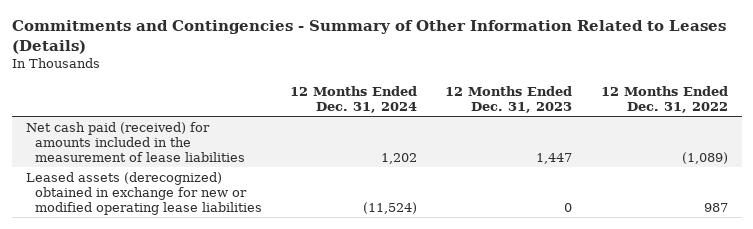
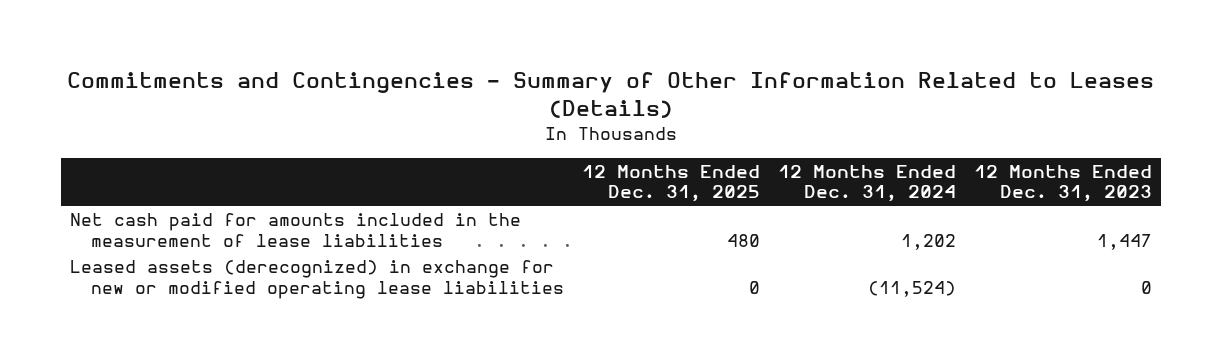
[600,85,728,113] 12 Months Ended Dec. 31, 2022 -> none
none -> [581,164,760,203] 12 Months Ended Dec. 31, 2025
[25,121,246,162] Net cash paid (received) for amounts included in the measurement of lease liabilities -> [69,213,521,247] Net cash paid for amounts included in the measurement of lease liabilities
[25,171,263,215] Leased assets (derecognized) obtained in exchange for new or modified operating lease liabilities -> [69,260,564,299] Leased assets (derecognized) in exchange for new or modified operating lease liabilities

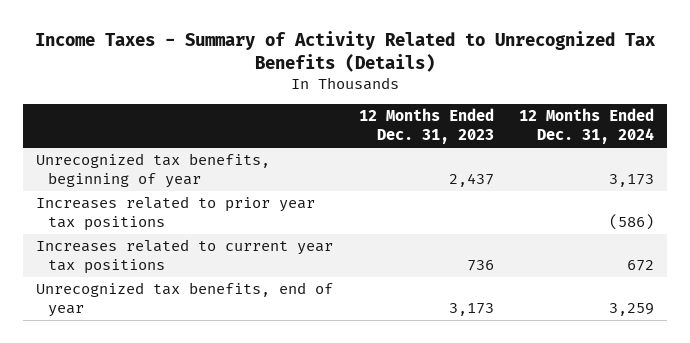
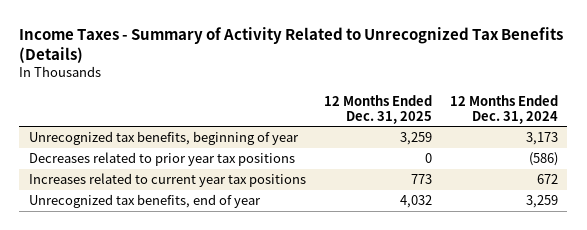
[358,108,494,145] 12 Months Ended Dec. 31, 2023 -> none
none -> [323,94,432,124] 12 Months Ended Dec. 31, 2025
[36,196,316,232] Increases related to prior year tax positions -> [28,152,295,167] Decreases related to prior year tax positions

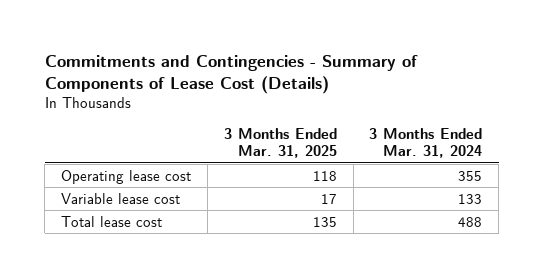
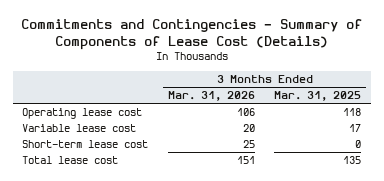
[369,128,483,159] 3 Months Ended Mar. 31, 2024 -> none
none -> [167,91,255,102] Mar. 31, 2026
none -> [22,140,149,149] Short-term lease cost

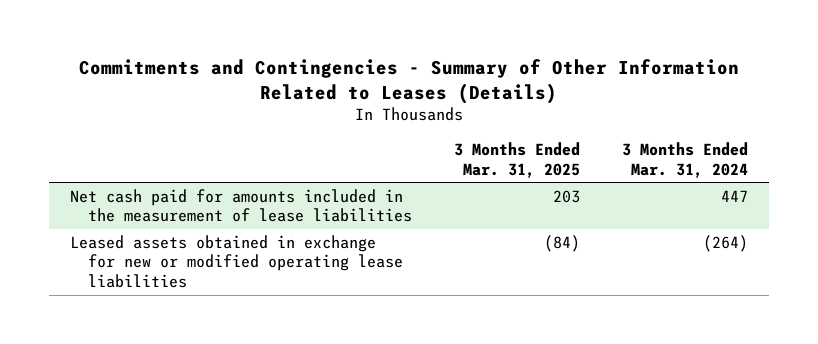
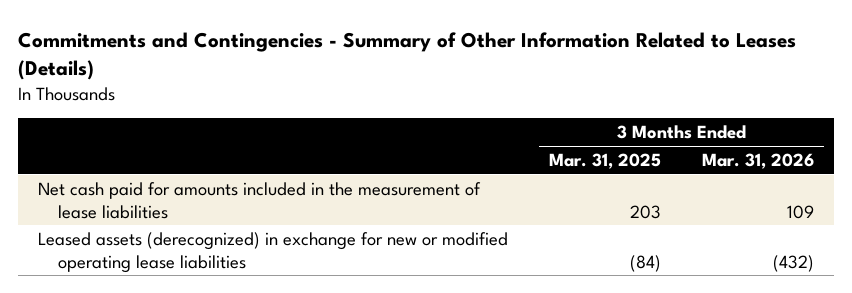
[622,142,749,178] 3 Months Ended Mar. 31, 2024 -> none
none -> [701,153,814,170] Mar. 31, 2026
[70,234,404,289] Leased assets obtained in exchange for new or modified operating lease liabilities -> [38,231,509,273] Leased assets (derecognized) in exchange for new or modified operating lease liabilities

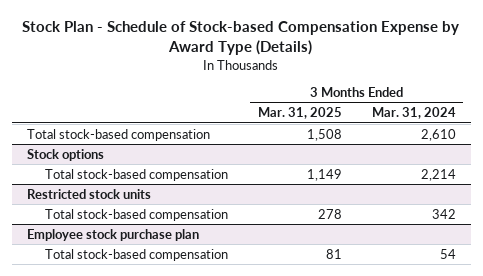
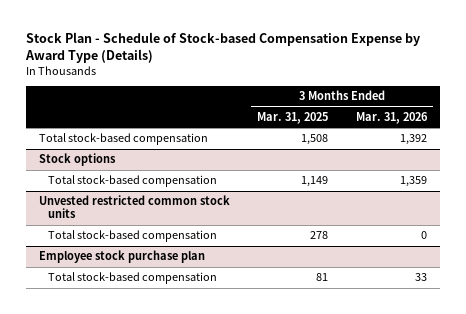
[371,107,456,120] Mar. 31, 2024 -> none
none -> [355,111,428,124] Mar. 31, 2026
[27,188,152,199] Restricted stock units -> [39,195,231,219] Unvested restricted common stock units

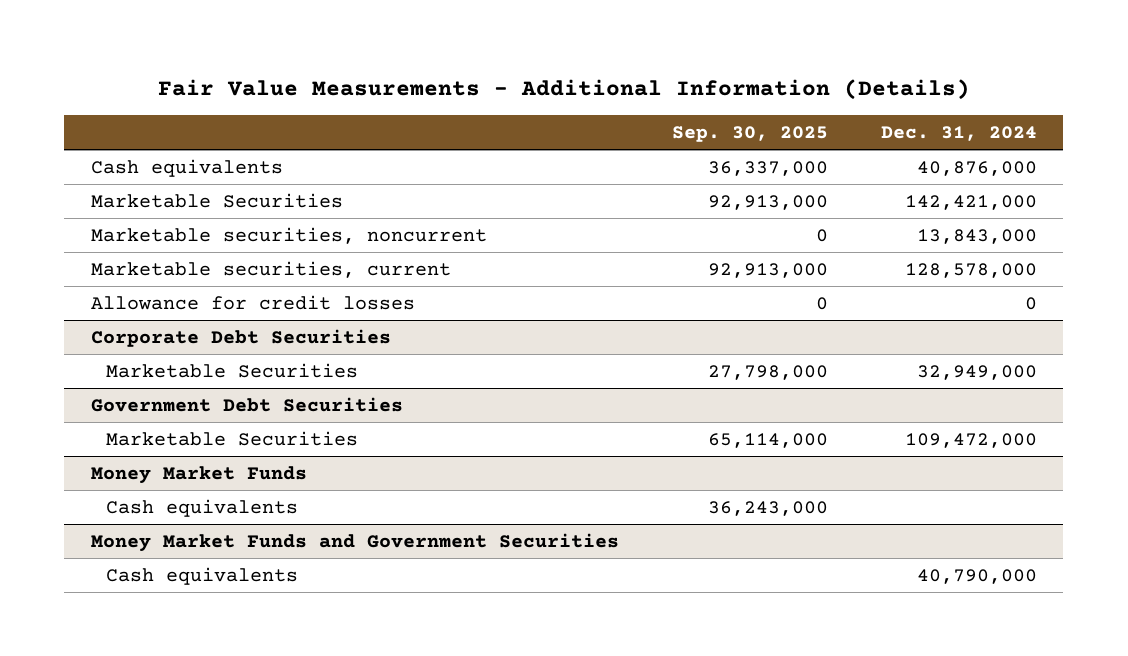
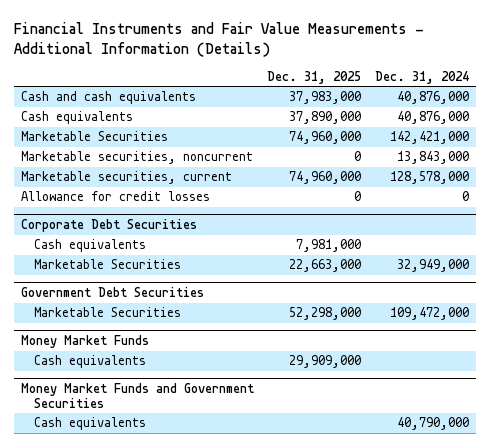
[157,79,970,101] Fair Value Measurements - Additional Information (Details) -> [13,21,424,57] Financial Instruments and Fair Value Measurements - Additional Information (Details)
[671,126,828,143] Sep. 30, 2025 -> none
none -> [267,70,362,84] Dec. 31, 2025
none -> [20,91,196,105] Cash and cash equivalents
none -> [34,239,147,253] Cash equivalents

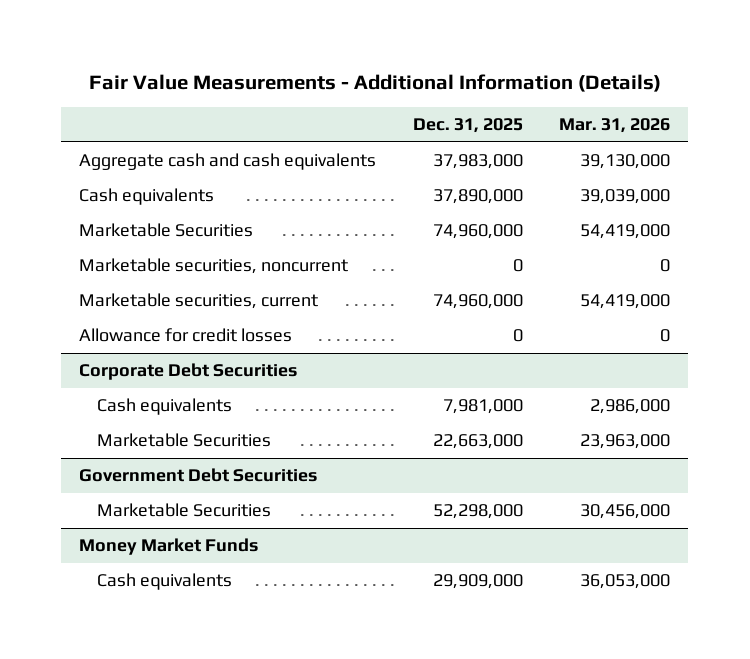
[13,21,424,57] Financial Instruments and Fair Value Measurements - Additional Information (Details) -> [88,73,661,92] Fair Value Measurements - Additional Information (Details)
[374,70,469,84] Dec. 31, 2024 -> none
none -> [559,117,671,133] Mar. 31, 2026
[20,91,196,105] Cash and cash equivalents -> [79,153,377,171] Aggregate cash and cash equivalents
[20,382,254,408] Money Market Funds and Government Securities -> none
[34,417,147,431] Cash equivalents -> none

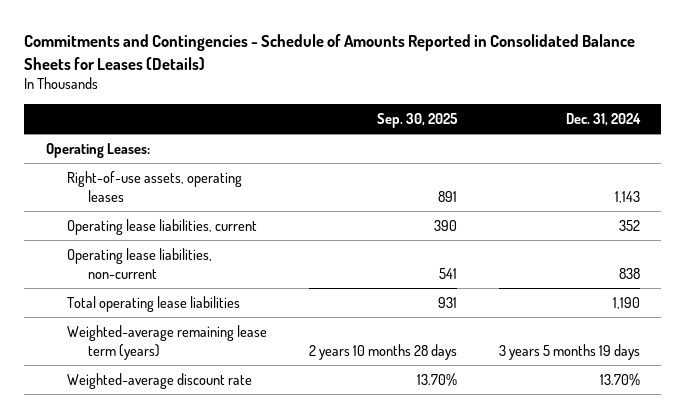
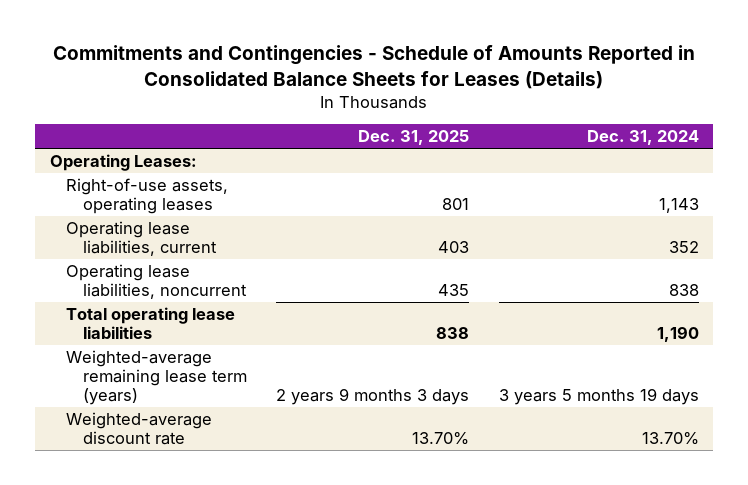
[376,112,458,128] Sep. 30, 2025 -> none
none -> [358,130,470,146] Dec. 31, 2025
[66,248,212,279] Operating lease liabilities, non-current -> [66,264,248,300] Operating lease liabilities, noncurrent

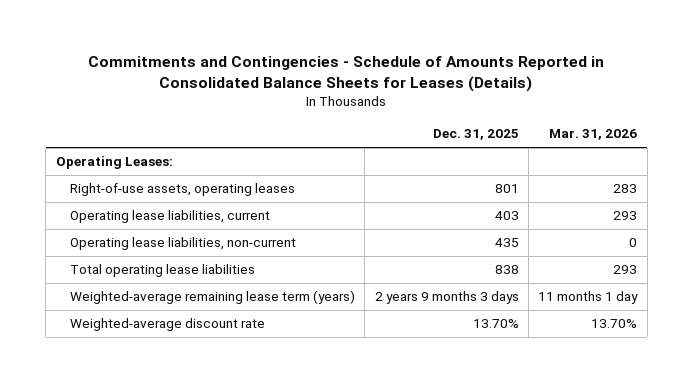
[586,130,699,146] Dec. 31, 2024 -> none
none -> [549,129,638,141] Mar. 31, 2026
[66,264,248,300] Operating lease liabilities, noncurrent -> [69,237,296,251] Operating lease liabilities, non-current

